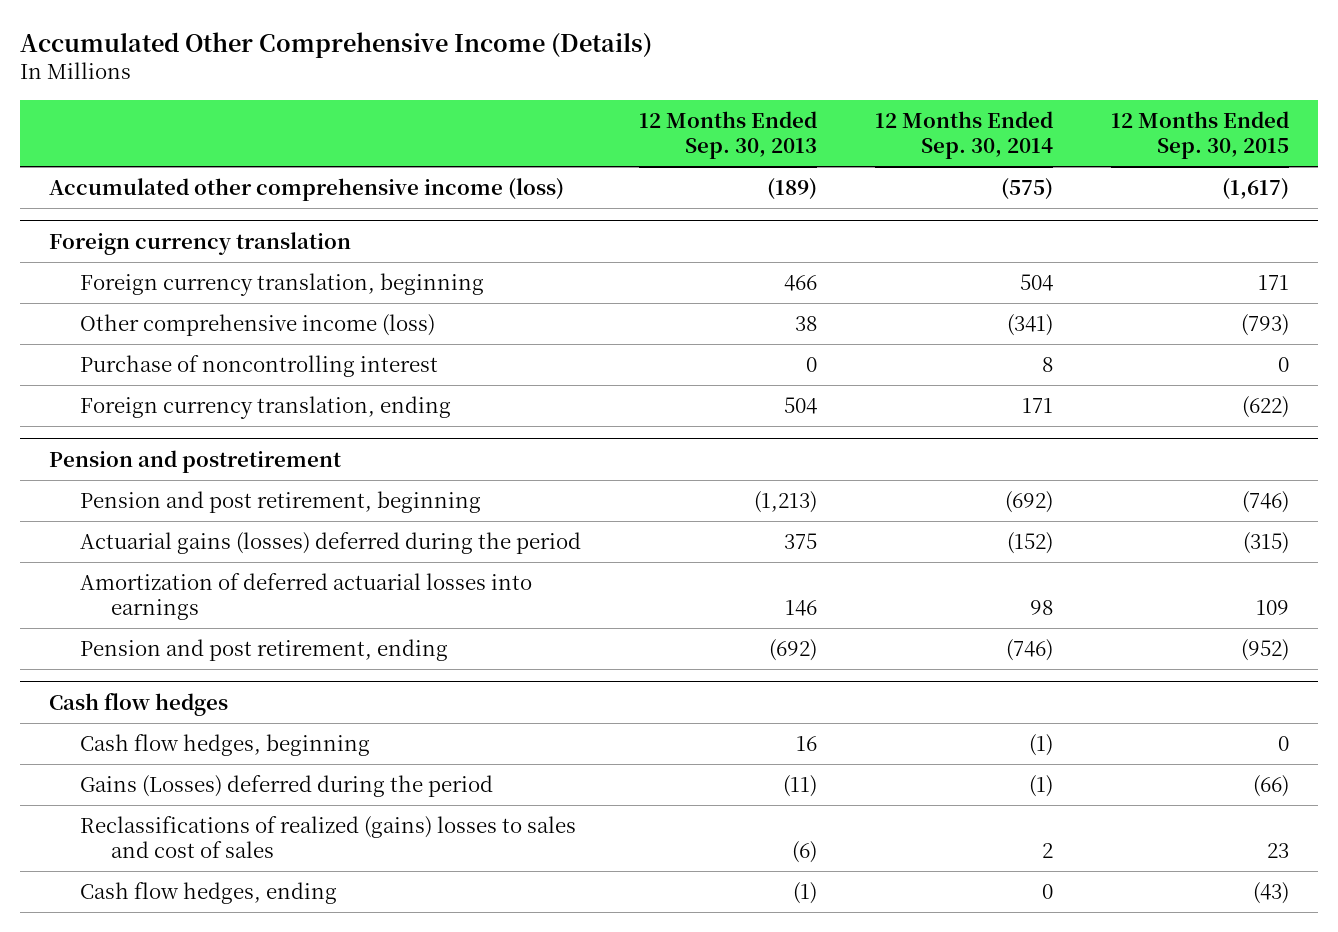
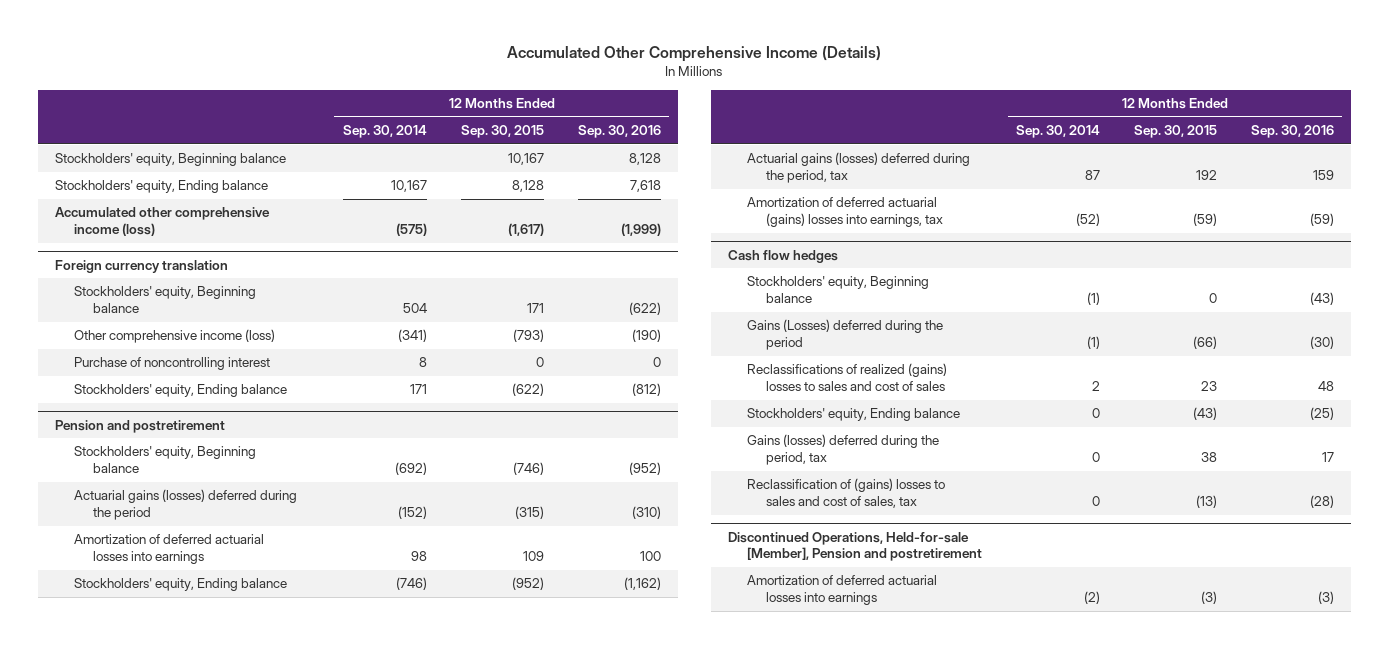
[639,110,818,159] 12 Months Ended Sep. 30, 2013 -> none
none -> [577,125,661,139] Sep. 30, 2016
none -> [54,153,286,167] Stockholders' equity, Beginning balance
none -> [54,180,268,194] Stockholders' equity, Ending balance
[80,273,485,297] Foreign currency translation, beginning -> [73,286,256,313] Stockholders' equity, Beginning balance
[80,396,452,420] Foreign currency translation, ending -> [73,384,287,398] Stockholders' equity, Ending balance
[80,491,482,514] Pension and post retirement, beginning -> [73,446,256,473] Stockholders' equity, Beginning balance
[80,639,449,662] Pension and post retirement, ending -> [73,578,287,592] Stockholders' equity, Ending balance
none -> [747,152,971,183] Actuarial gains (losses) deferred during the period, tax
none -> [747,197,944,227] Amortization of deferred actuarial (gains) losses into earnings, tax
[80,734,371,757] Cash flow hedges, beginning -> none
none -> [747,276,930,303] Stockholders' equity, Beginning balance
[80,882,338,905] Cash flow hedges, ending -> none
none -> [747,408,961,422] Stockholders' equity, Ending balance
none -> [747,434,940,465] Gains (losses) deferred during the period, tax
none -> [747,478,946,508] Reclassification of (gains) losses to sales and cost of sales, tax
none -> [727,531,983,562] Discontinued Operations, Held-for-sale [Member], Pension and postretirement
none -> [747,575,938,605] Amortization of deferred actuarial losses into earnings

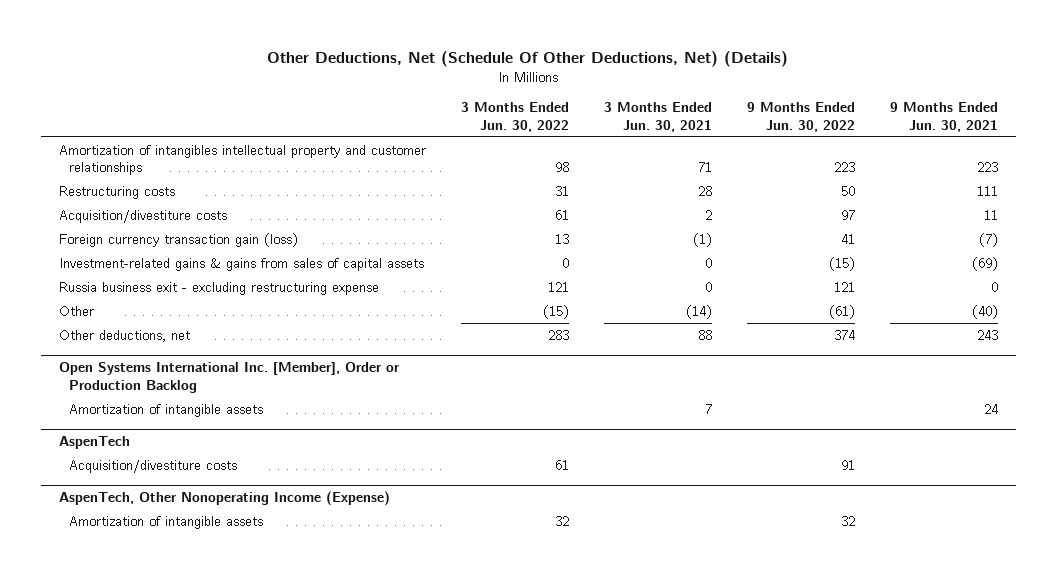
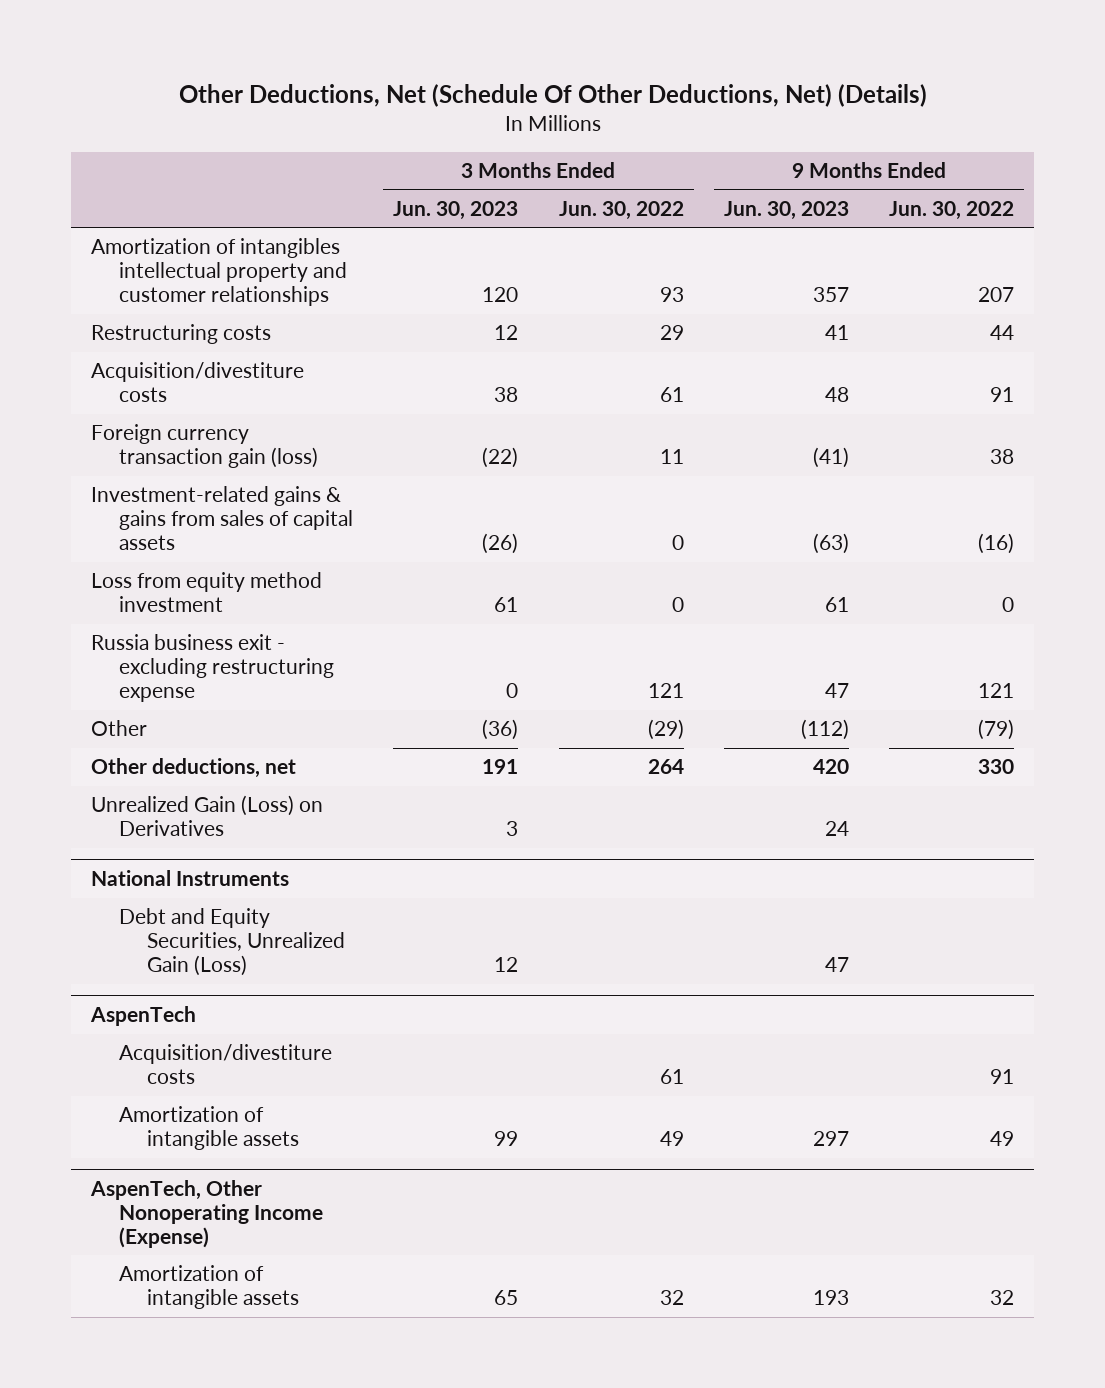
[603,102,712,132] 3 Months Ended Jun. 30, 2021 -> none
[890,102,999,132] 9 Months Ended Jun. 30, 2021 -> none
none -> [393,200,519,220] Jun. 30, 2023
none -> [723,200,849,220] Jun. 30, 2023
[554,162,569,173] 98 -> [659,287,684,303] 93
[834,162,856,173] 223 -> [978,287,1015,303] 207
[554,185,569,196] 31 -> [659,325,684,341] 29
[841,185,856,196] 50 -> [990,325,1015,341] 44
[841,209,856,220] 97 -> [990,387,1015,403] 91
[554,233,569,244] 13 -> [659,449,684,465] 11
[841,233,856,244] 41 -> [990,449,1015,465] 38
[829,256,856,271] (15) -> [978,533,1015,555] (16)
none -> [91,572,323,613] Loss from equity method investment
[58,362,399,393] Open Systems International Inc. [Member], Order or Production Backlog -> none
[69,403,264,417] Amortization of intangible assets -> none
[542,304,569,319] (15) -> [647,719,684,741] (29)
[829,304,856,319] (61) -> [978,719,1015,741] (79)
[547,329,569,340] 283 -> [647,759,684,775] 264
[834,329,856,340] 374 -> [978,759,1015,775] 330
none -> [91,795,324,837] Unrealized Gain (Loss) on Derivatives
none -> [91,870,290,887] National Instruments
none -> [119,908,345,977] Debt and Equity Securities, Unrealized Gain (Loss)
none -> [119,1106,299,1151] Amortization of intangible assets

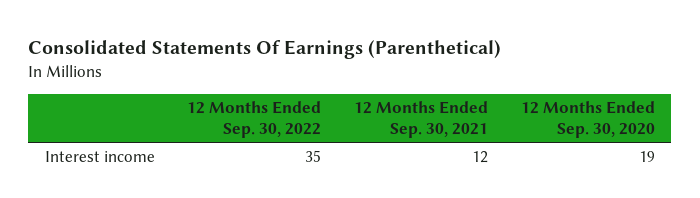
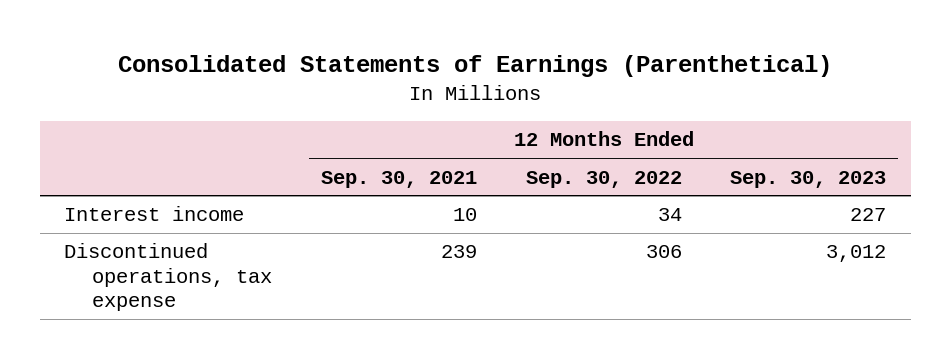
[28,40,502,60] Consolidated Statements Of Earnings (Parenthetical) -> [118,55,833,78] Consolidated Statements of Earnings (Parenthetical)
[521,100,656,139] 12 Months Ended Sep. 30, 2020 -> none
none -> [730,170,887,188] Sep. 30, 2023
[305,149,322,162] 35 -> [657,208,682,222] 34
[472,150,489,163] 12 -> [452,208,477,222] 10
none -> [64,243,273,311] Discontinued operations, tax expense

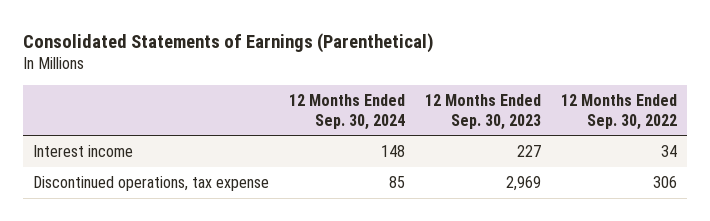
[320,170,477,188] Sep. 30, 2021 -> none
none -> [289,94,406,130] 12 Months Ended Sep. 30, 2024
[826,245,887,263] 3,012 -> [506,175,542,191] 2,969

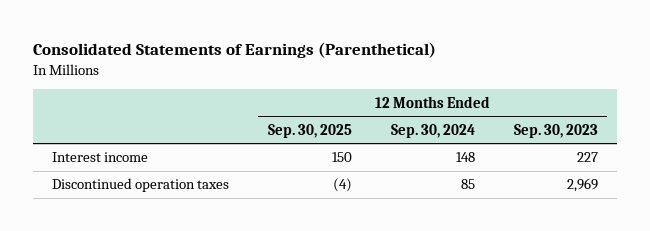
[561,94,678,130] 12 Months Ended Sep. 30, 2022 -> none
none -> [267,123,352,138] Sep. 30, 2025
[33,175,270,191] Discontinued operations, tax expense -> [51,178,229,193] Discontinued operation taxes

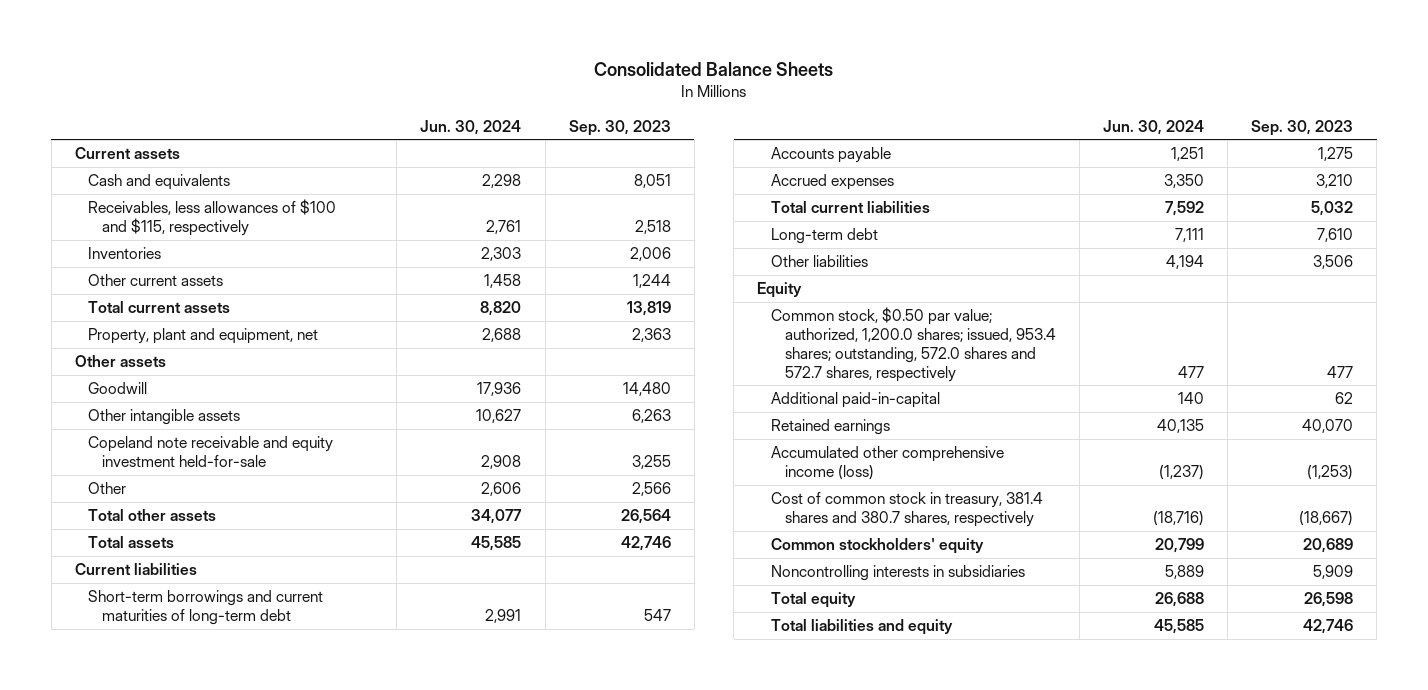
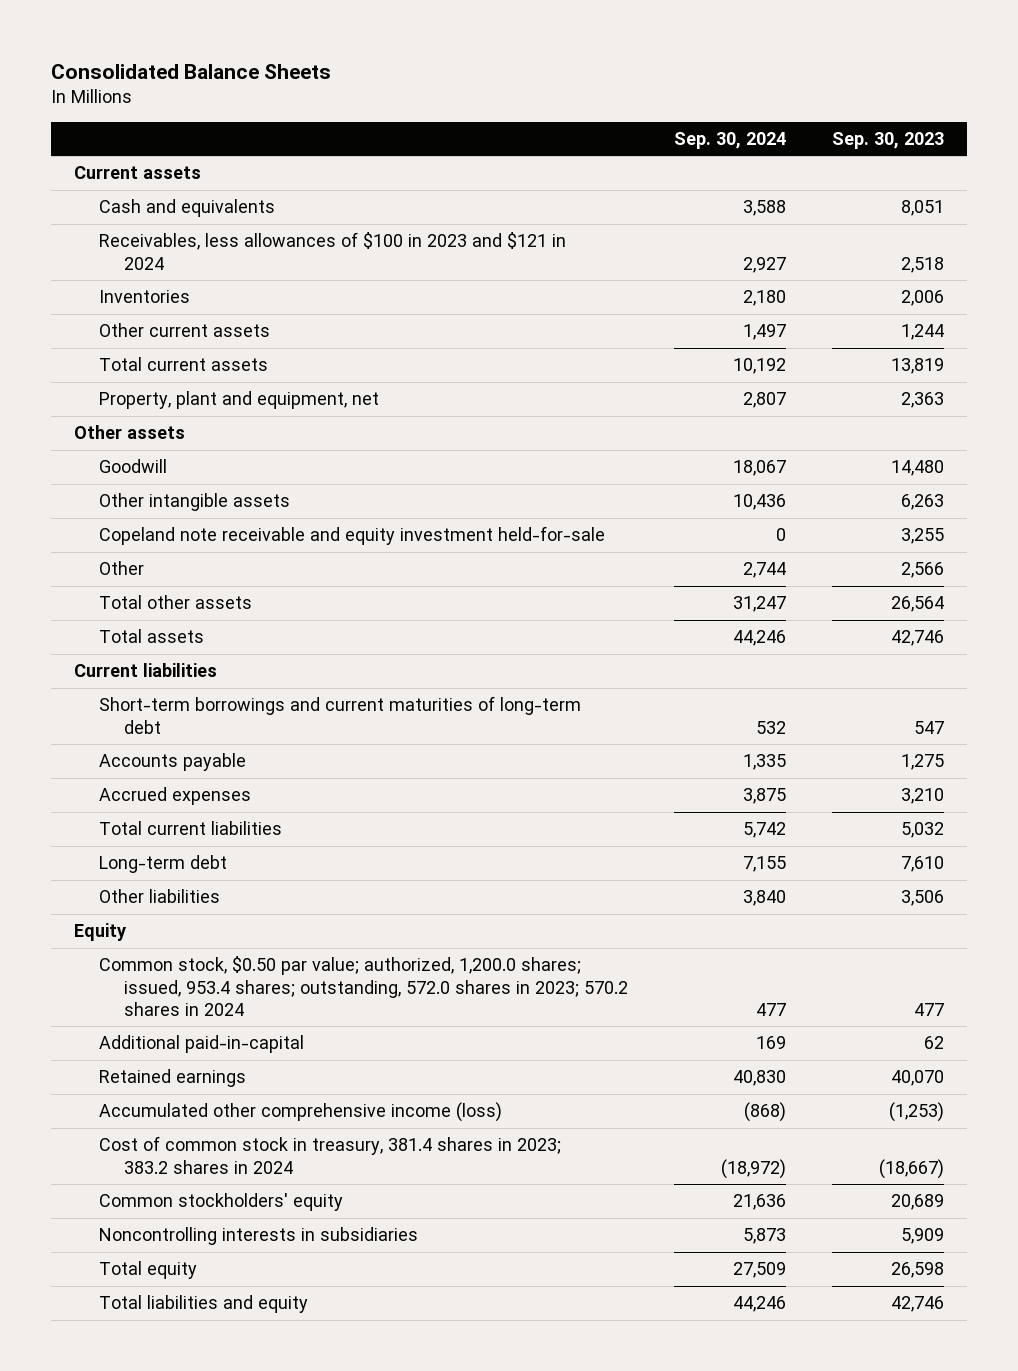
[420,119,522,135] Jun. 30, 2024 -> none
none -> [674,131,787,149] Sep. 30, 2024
[88,199,337,237] Receivables, less allowances of $100 and $115, respectively -> [98,232,566,270] Receivables, less allowances of $100 in 2023 and $121 in 2024
[770,307,1056,382] Common stock, $0.50 par value; authorized, 1,200.0 shares; issued, 953.4 shares; outstanding, 572.0 shares and 572.7 shares, respectively -> [98,956,629,1016] Common stock, $0.50 par value; authorized, 1,200.0 shares; issued, 953.4 shares; outstanding, 572.0 shares in 2023; 570.2 shares in 2024
[770,492,1043,528] Cost of common stock in treasury, 381.4 shares and 380.7 shares, respectively -> [98,1136,561,1174] Cost of common stock in treasury, 381.4 shares in 2023; 383.2 shares in 2024

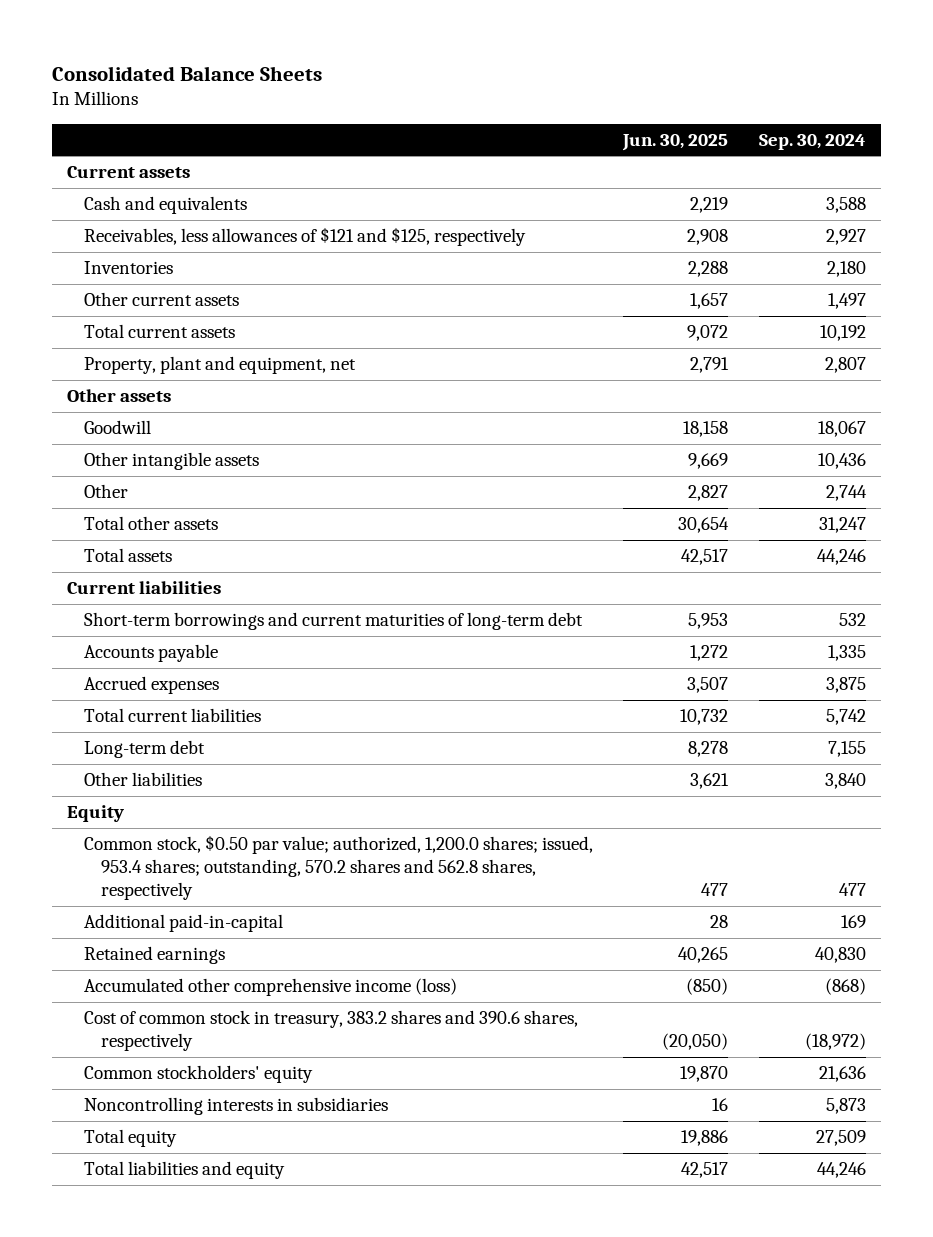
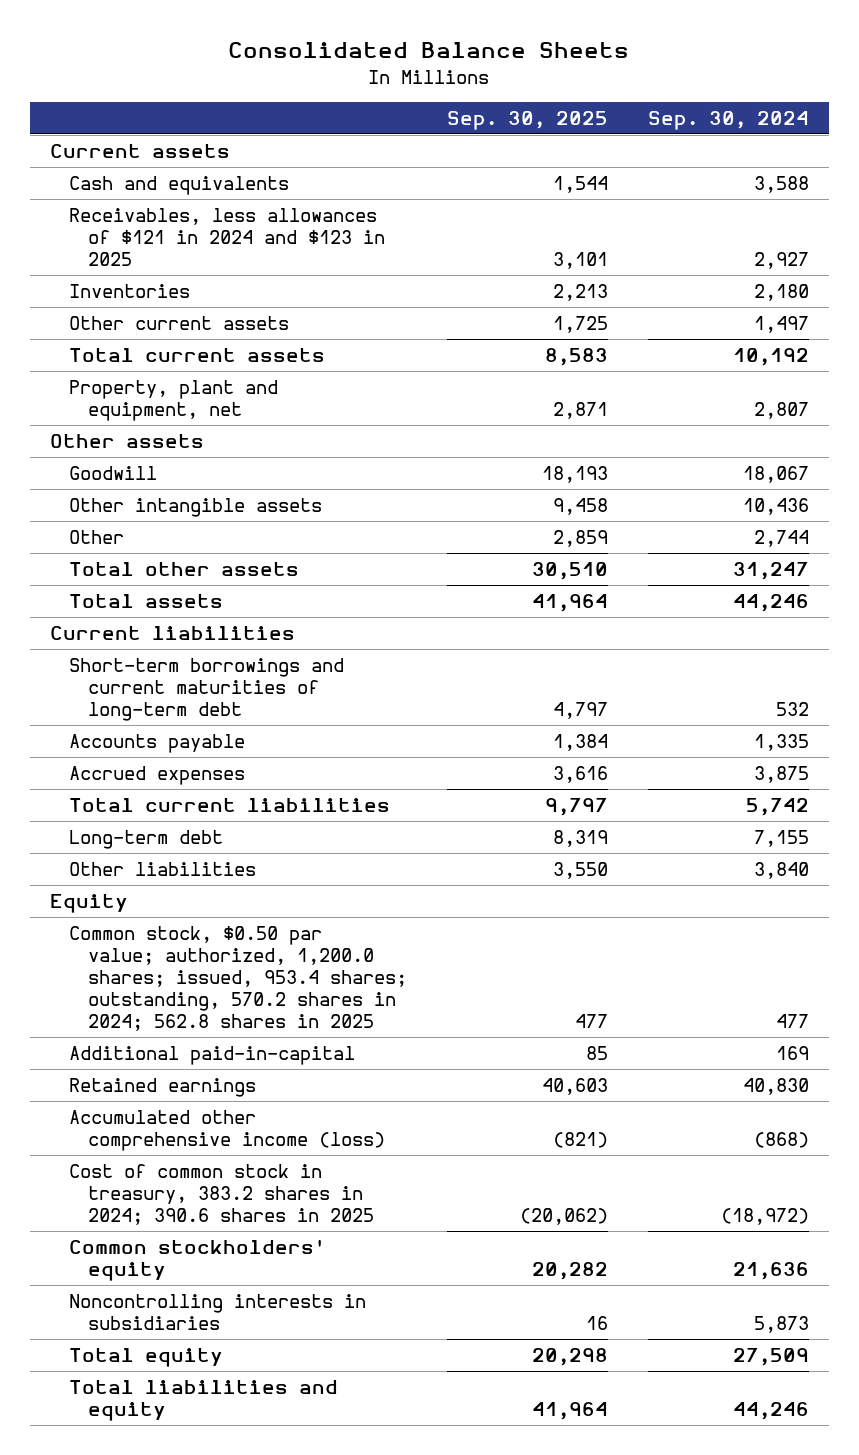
[622,133,729,151] Jun. 30, 2025 -> none
none -> [447,111,609,131] Sep. 30, 2025
[83,227,526,247] Receivables, less allowances of $121 and $125, respectively -> [68,207,386,267] Receivables, less allowances of $121 in 2024 and $123 in 2025
[83,835,593,901] Common stock, $0.50 par value; authorized, 1,200.0 shares; issued, 953.4 shares; outstanding, 570.2 shares and 562.8 shares, respectively -> [68,925,408,1032] Common stock, $0.50 par value; authorized, 1,200.0 shares; issued, 953.4 shares; outstanding, 570.2 shares in 2024; 562.8 shares in 2025
[83,1010,578,1052] Cost of common stock in treasury, 383.2 shares and 390.6 shares, respectively -> [68,1163,375,1226] Cost of common stock in treasury, 383.2 shares in 2024; 390.6 shares in 2025

